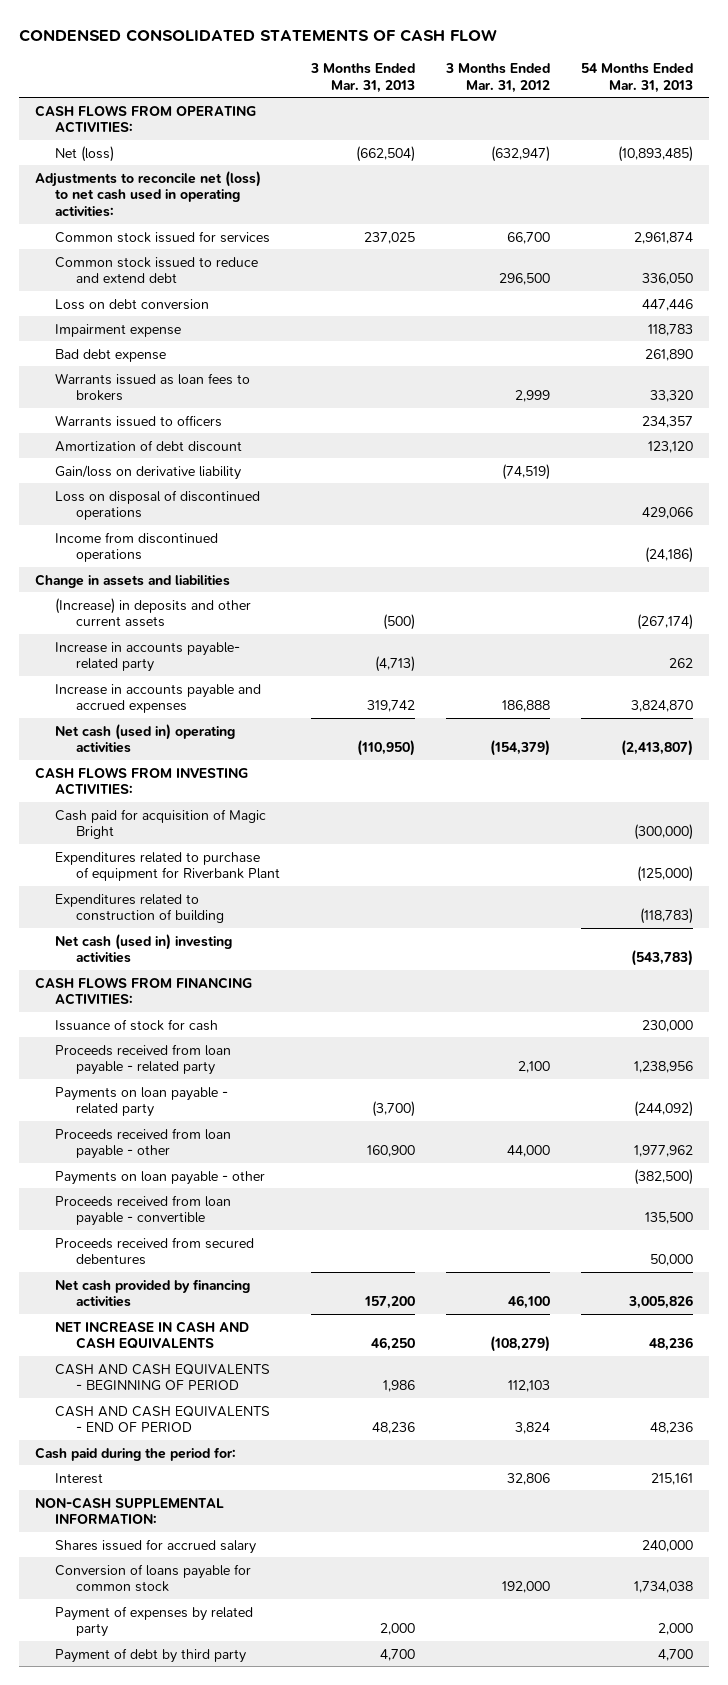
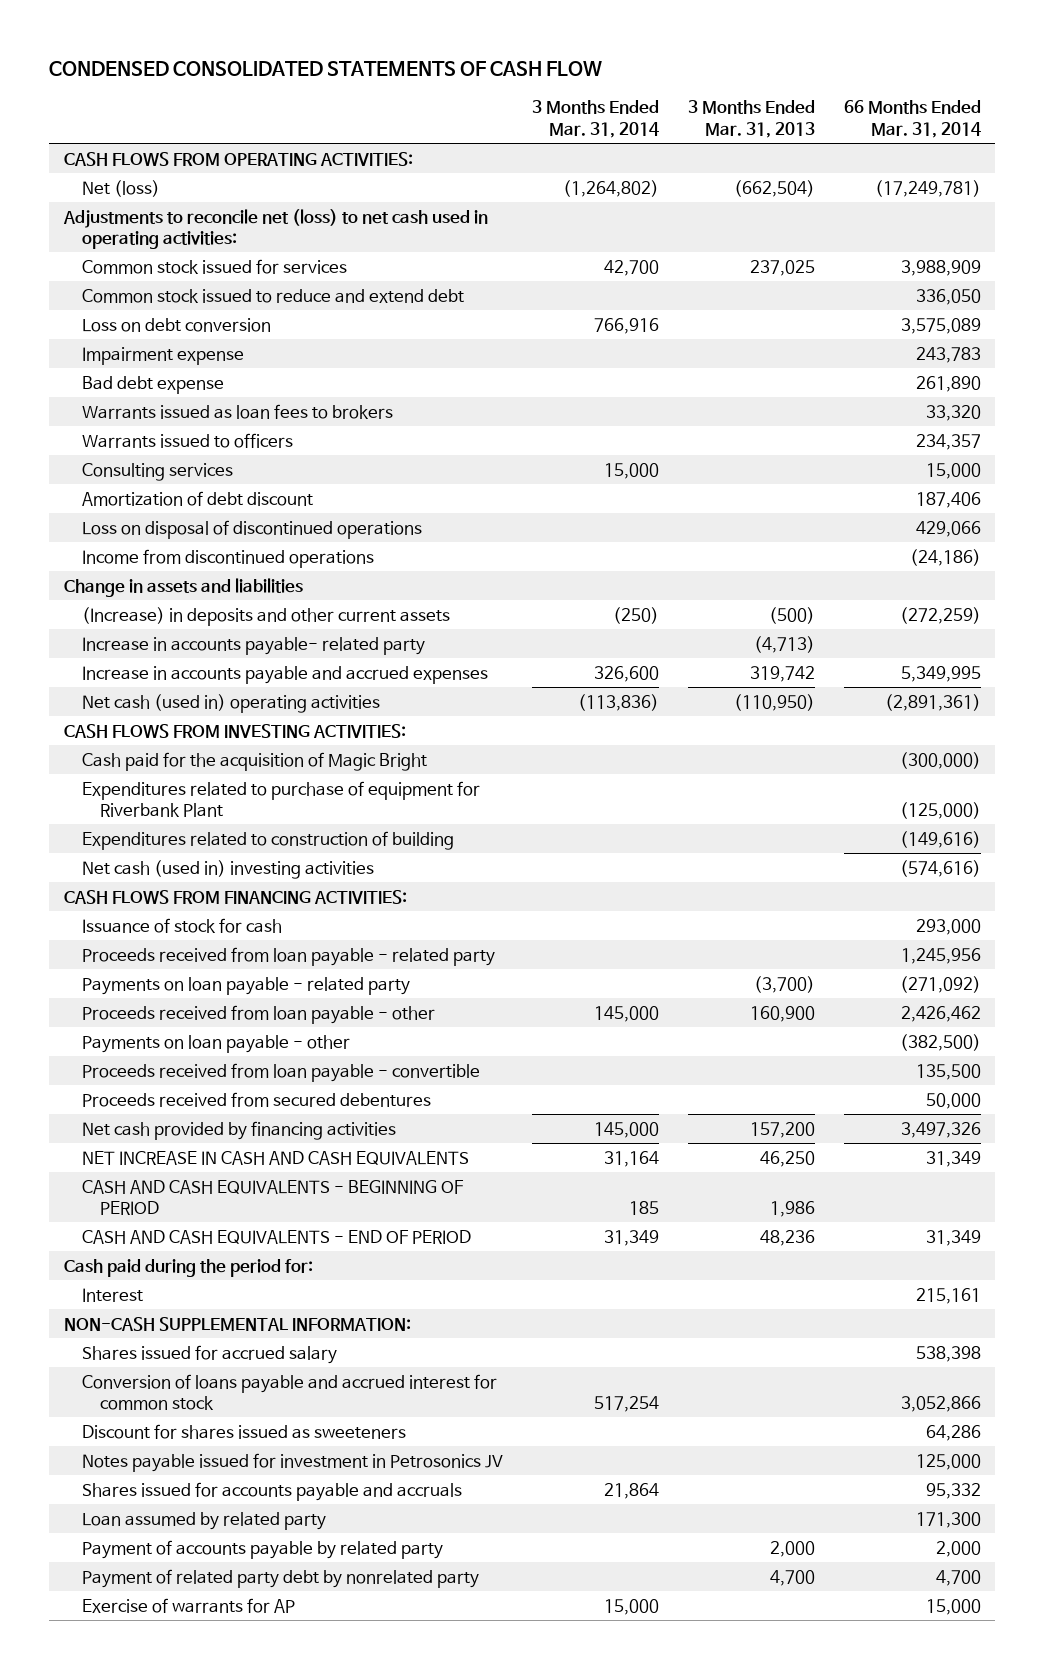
[445,62,551,93] 3 Months Ended Mar. 31, 2012 -> none
[581,62,694,93] 54 Months Ended Mar. 31, 2013 -> none
none -> [531,100,659,138] 3 Months Ended Mar. 31, 2014
none -> [843,100,981,138] 66 Months Ended Mar. 31, 2014
none -> [82,462,234,481] Consulting services
[55,464,242,480] Gain/loss on derivative liability -> none
[55,808,267,840] Cash paid for acquisition of Magic Bright -> [82,751,428,771] Cash paid for the acquisition of Magic Bright
[55,1563,252,1593] Conversion of loans payable for common stock -> [82,1373,498,1410] Conversion of loans payable and accrued interest for common stock
none -> [82,1423,407,1439] Discount for shares issued as sweeteners
none -> [82,1452,504,1472] Notes payable issued for investment in Petrosonics JV
none -> [82,1481,463,1501] Shares issued for accounts payable and accruals
none -> [82,1511,327,1530] Loan assumed by related party
[55,1605,254,1638] Payment of expenses by related party -> [82,1539,444,1559] Payment of accounts payable by related party
[55,1647,247,1663] Payment of debt by third party -> [82,1568,480,1588] Payment of related party debt by nonrelated party
none -> [82,1597,296,1613] Exercise of warrants for AP

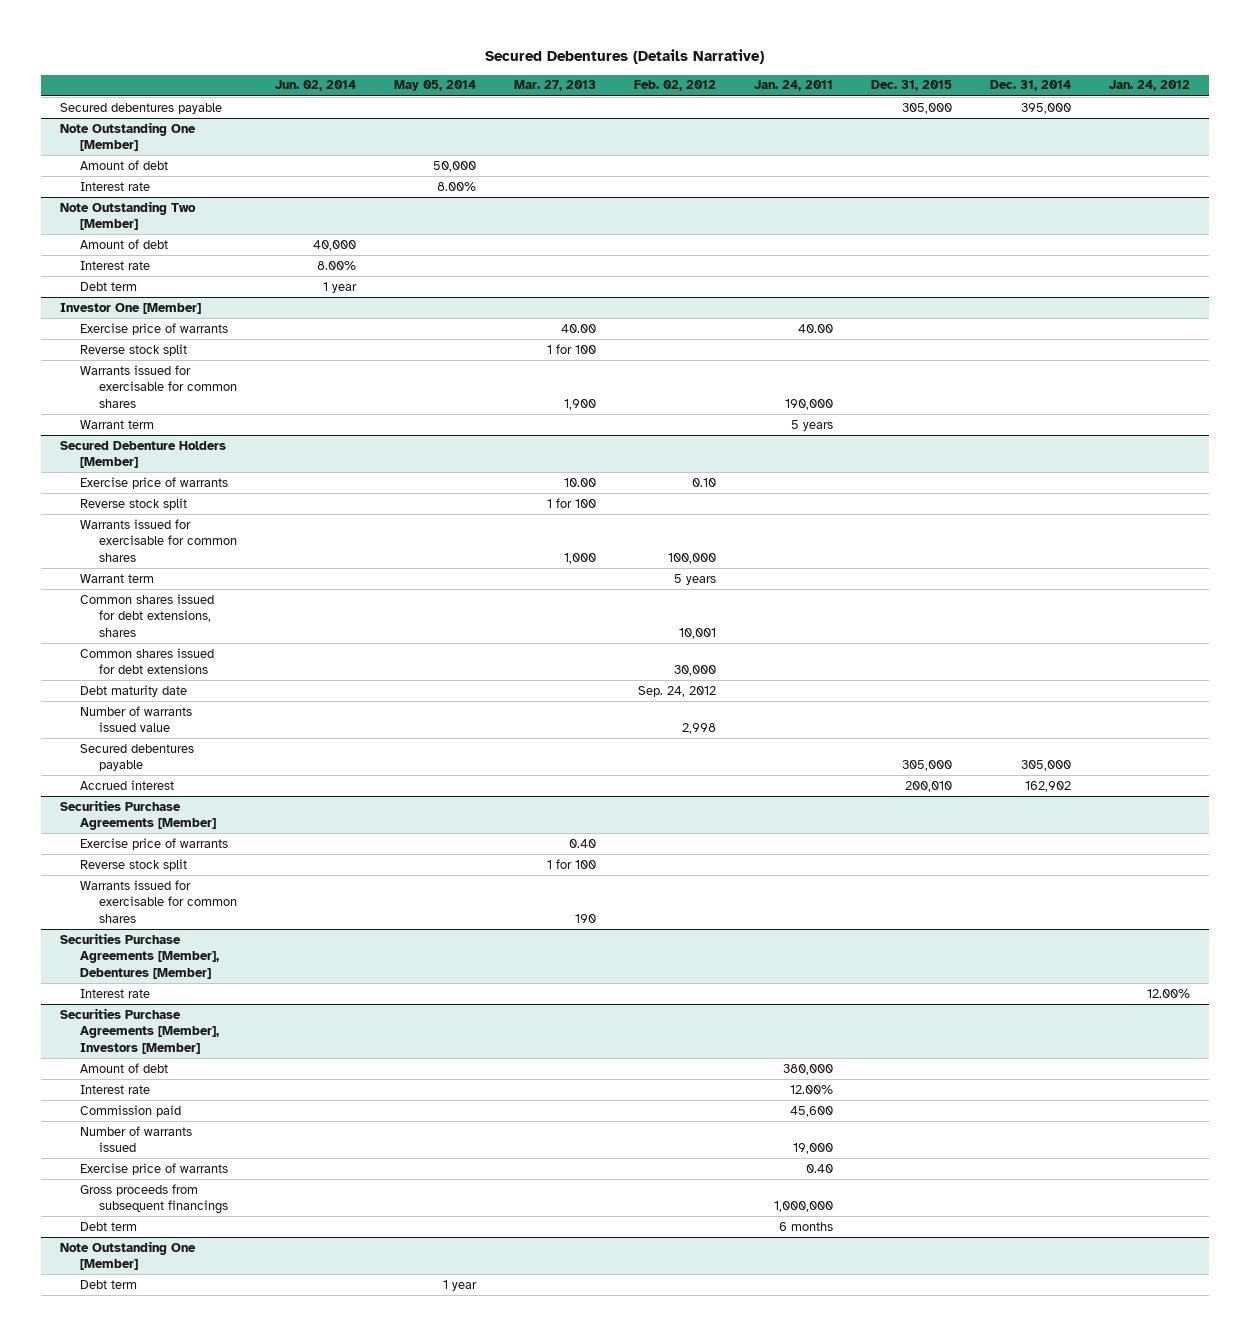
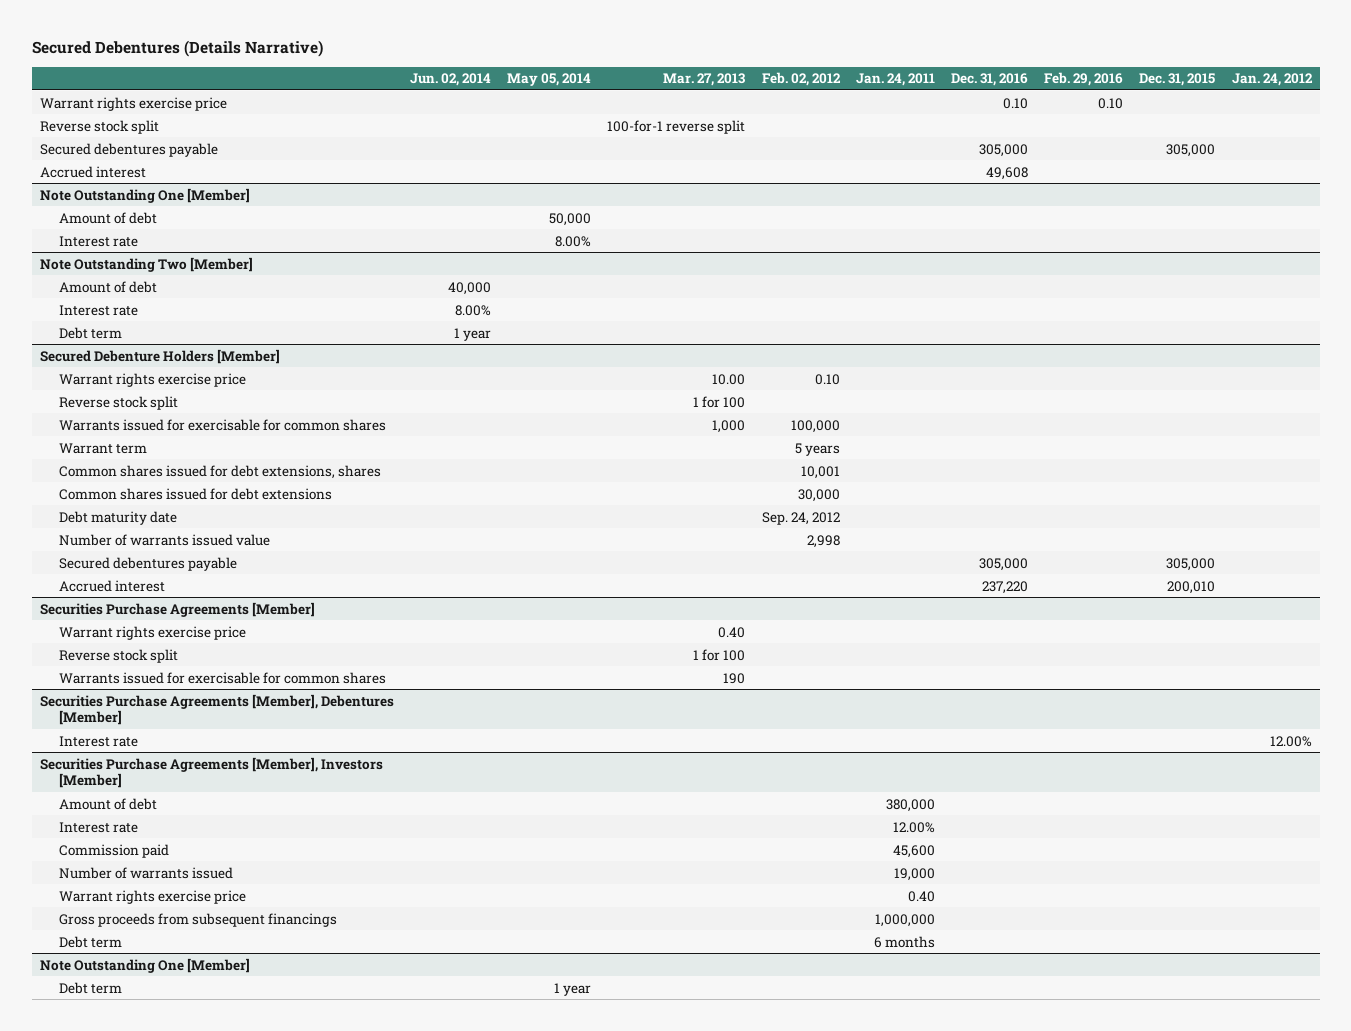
[989,80,1071,92] Dec. 31, 2014 -> none
none -> [950,73,1028,87] Dec. 31, 2016
none -> [1044,72,1124,87] Feb. 29, 2016
none -> [39,96,227,111] Warrant rights exercise price
none -> [39,119,159,134] Reverse stock split
none -> [39,165,146,178] Accrued interest
[60,302,202,314] Investor One [Member] -> none
[79,322,228,335] Exercise price of warrants -> none
[79,343,187,356] Reverse stock split -> none
[79,364,237,408] Warrants issued for exercisable for common shares -> none
[79,419,154,429] Warrant term -> none
[79,476,228,489] Exercise price of warrants -> [58,372,246,387] Warrant rights exercise price
[79,837,228,850] Exercise price of warrants -> [58,625,246,640] Warrant rights exercise price
[79,1162,228,1175] Exercise price of warrants -> [58,889,246,904] Warrant rights exercise price

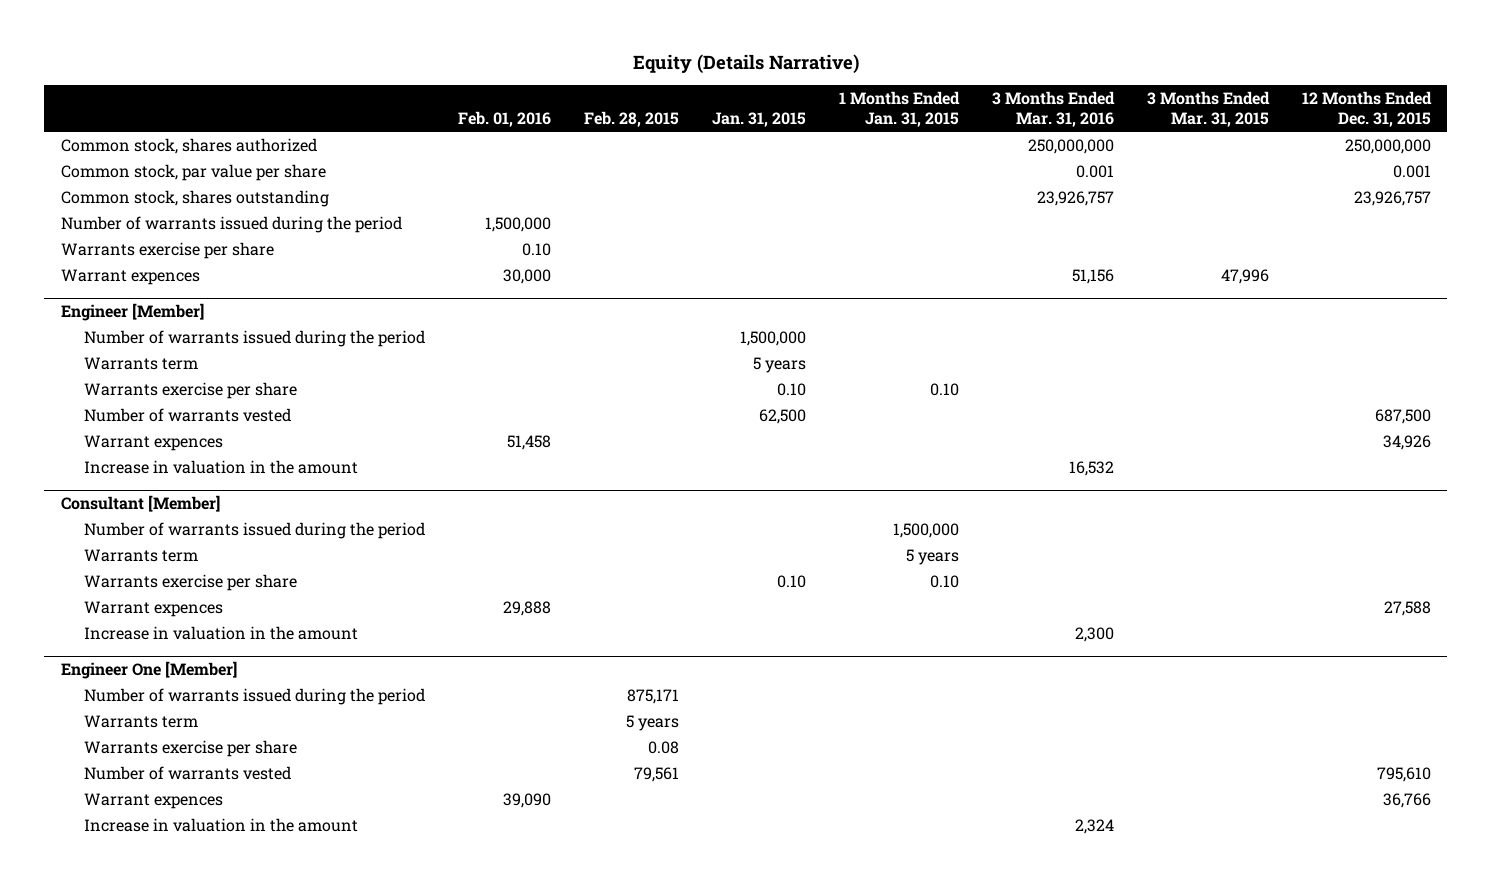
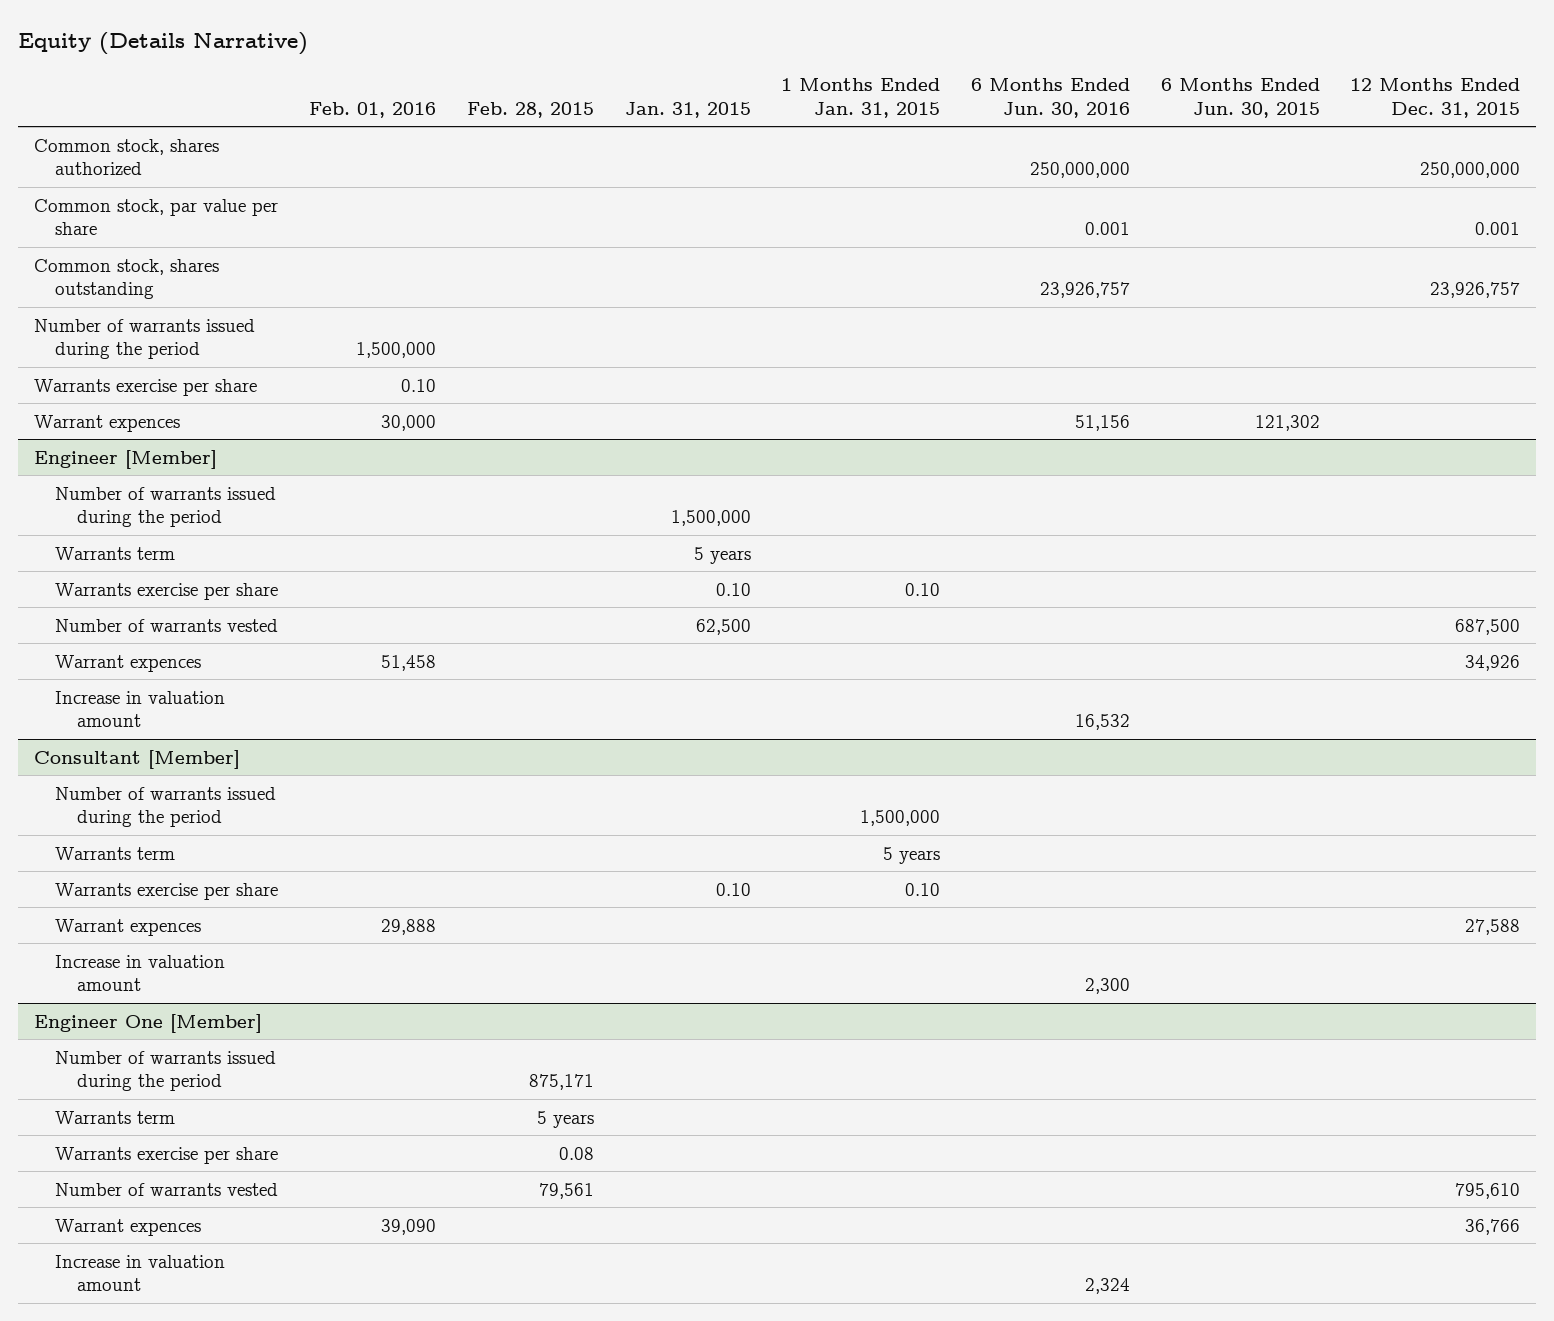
[991,90,1115,128] 3 Months Ended Mar. 31, 2016 -> none
[1146,90,1270,128] 3 Months Ended Mar. 31, 2015 -> none
none -> [970,78,1130,118] 6 Months Ended Jun. 30, 2016
none -> [1160,78,1320,118] 6 Months Ended Jun. 30, 2015
[84,459,359,474] Increase in valuation in the amount -> [55,690,226,727] Increase in valuation amount
[84,625,359,640] Increase in valuation in the amount -> [55,954,226,991] Increase in valuation amount
[84,817,359,832] Increase in valuation in the amount -> [55,1254,226,1291] Increase in valuation amount

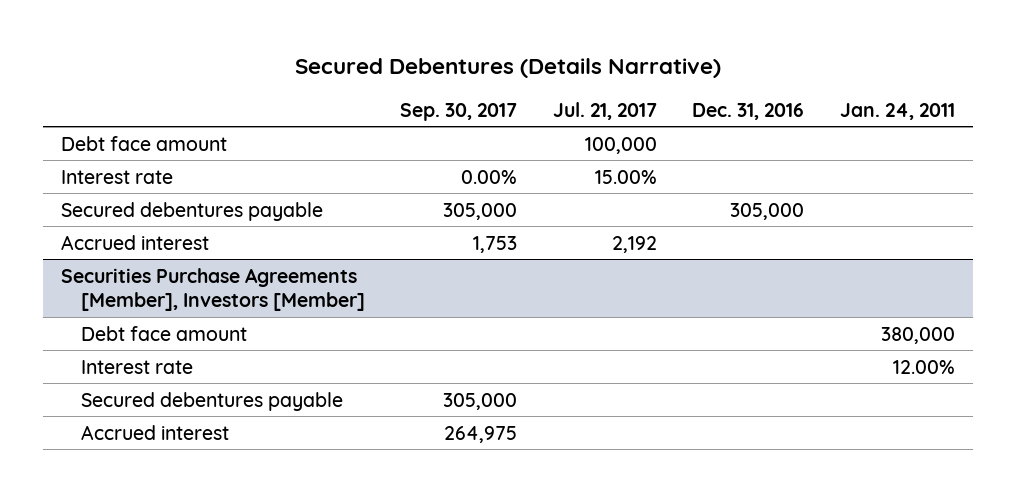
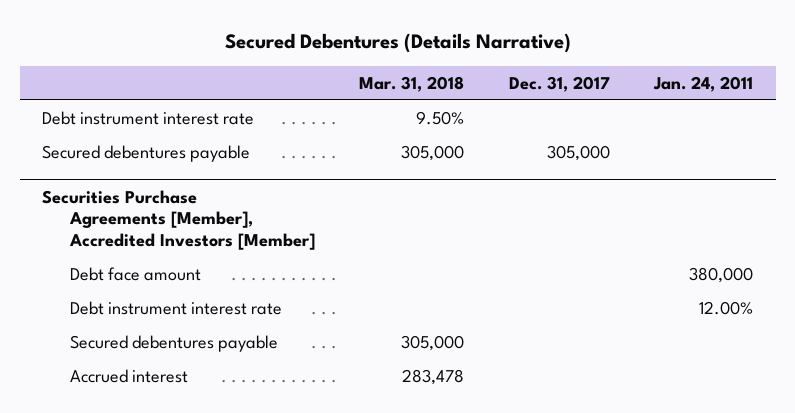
[400,102,518,121] Sep. 30, 2017 -> none
[552,101,657,120] Jul. 21, 2017 -> none
[692,102,805,120] Dec. 31, 2016 -> none
none -> [359,75,465,92] Mar. 31, 2018
none -> [508,75,610,92] Dec. 31, 2017
[60,135,227,151] Debt face amount -> none
[60,169,173,184] Interest rate -> [41,110,254,125] Debt instrument interest rate
[60,234,209,250] Accrued interest -> none
[60,267,365,312] Securities Purchase Agreements [Member], Investors [Member] -> [41,189,315,251] Securities Purchase Agreements [Member], Accredited Investors [Member]
[80,359,193,374] Interest rate -> [69,300,282,315] Debt instrument interest rate

